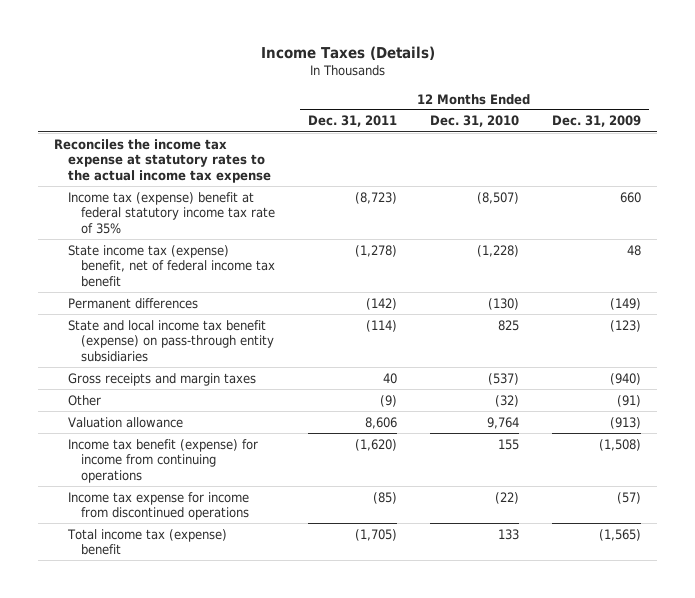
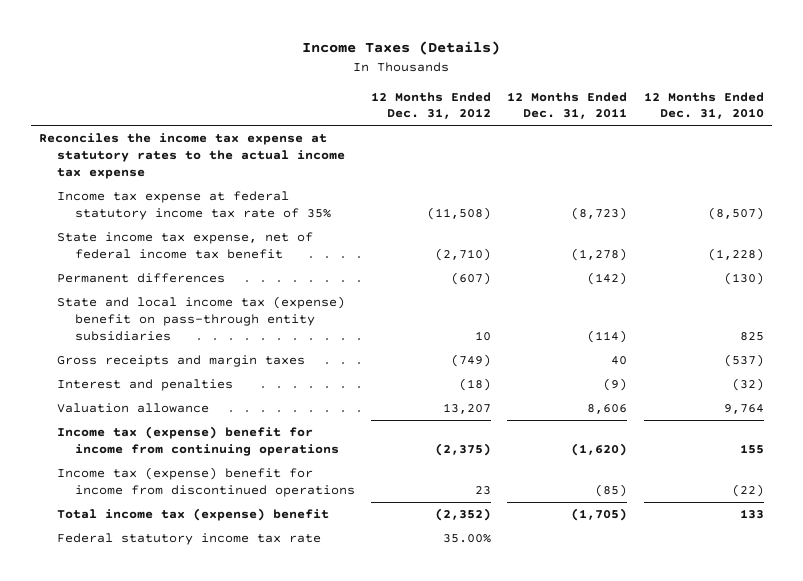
[551,115,641,128] Dec. 31, 2009 -> none
none -> [370,91,491,120] 12 Months Ended Dec. 31, 2012
[67,191,276,234] Income tax (expense) benefit at federal statutory income tax rate of 35% -> [57,191,331,220] Income tax expense at federal statutory income tax rate of 35%
[67,244,276,287] State income tax (expense) benefit, net of federal income tax benefit -> [57,232,314,259] State income tax expense, net of federal income tax benefit
[67,319,275,362] State and local income tax benefit (expense) on pass-through entity subsidiaries -> [57,296,346,341] State and local income tax (expense) benefit on pass-through entity subsidiaries
[67,394,101,406] Other -> [57,379,234,392] Interest and penalties
[67,438,258,483] Income tax benefit (expense) for income from continuing operations -> [57,426,339,456] Income tax (expense) benefit for income from continuing operations
[67,491,250,521] Income tax expense for income from discontinued operations -> [57,467,355,497] Income tax (expense) benefit for income from discontinued operations
none -> [57,533,322,546] Federal statutory income tax rate

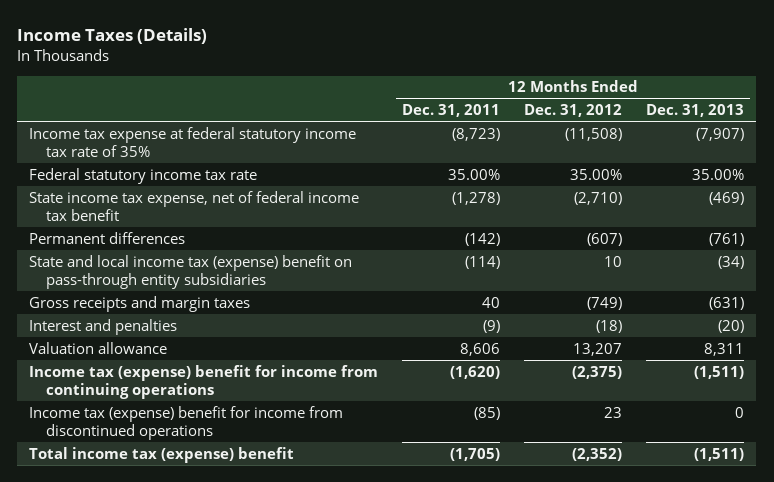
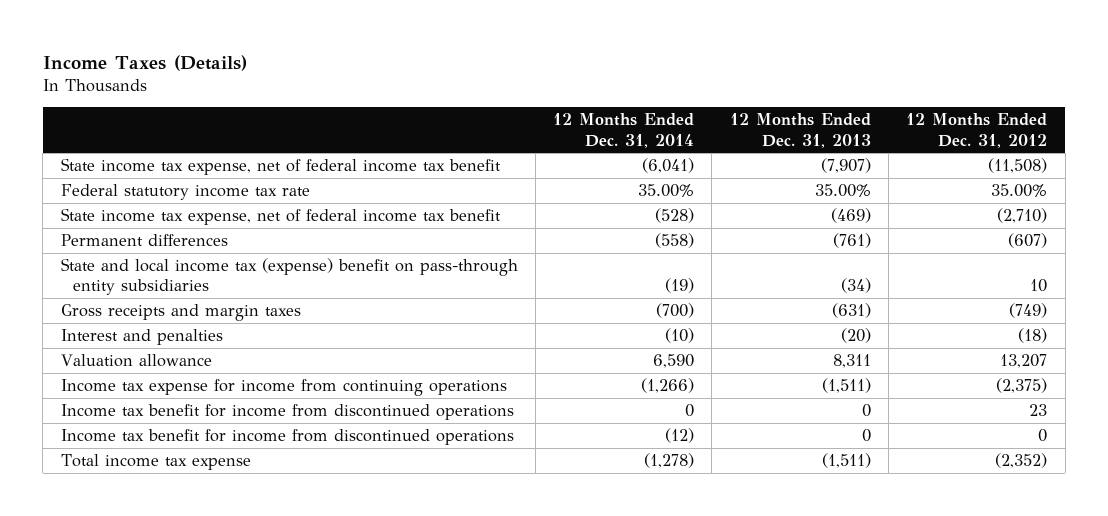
[402,104,501,118] Dec. 31, 2011 -> none
none -> [553,113,695,148] 12 Months Ended Dec. 31, 2014
[29,126,357,157] Income tax expense at federal statutory income tax rate of 35% -> [60,158,501,176] State income tax expense, net of federal income tax benefit
[29,364,379,399] Income tax (expense) benefit for income from continuing operations -> [60,379,507,397] Income tax expense for income from continuing operations
[29,405,344,440] Income tax (expense) benefit for income from discontinued operations -> [60,404,514,421] Income tax benefit for income from discontinued operations
none -> [60,429,514,446] Income tax benefit for income from discontinued operations
[29,446,295,463] Total income tax (expense) benefit -> [60,454,251,471] Total income tax expense

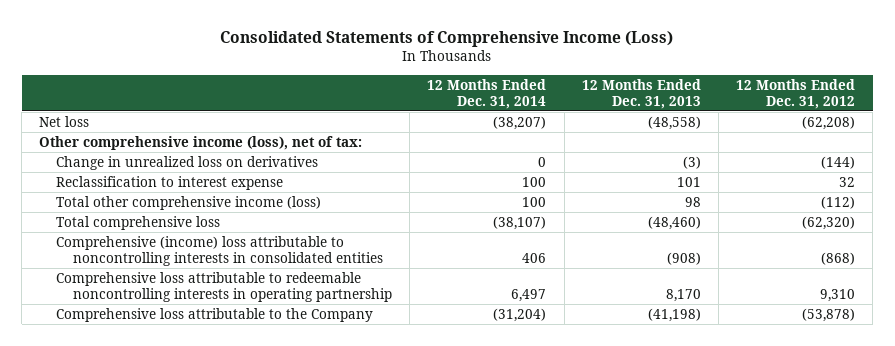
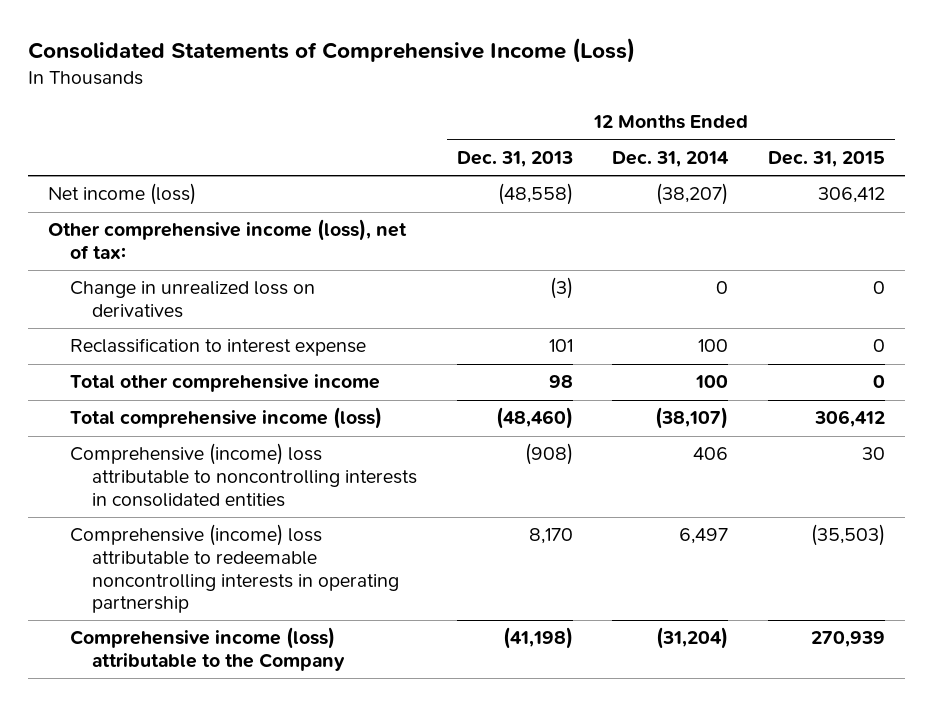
[736,78,856,109] 12 Months Ended Dec. 31, 2012 -> none
none -> [768,150,886,167] Dec. 31, 2015
[39,115,90,127] Net loss -> [47,183,196,206] Net income (loss)
[56,195,322,210] Total other comprehensive income (loss) -> [70,374,381,393] Total other comprehensive income
[56,215,221,230] Total comprehensive loss -> [70,407,383,430] Total comprehensive income (loss)
[56,271,392,302] Comprehensive loss attributable to redeemable noncontrolling interests in operating partnership -> [70,524,400,614] Comprehensive (income) loss attributable to redeemable noncontrolling interests in operating partnership
[56,307,374,322] Comprehensive loss attributable to the Company -> [70,627,346,671] Comprehensive income (loss) attributable to the Company

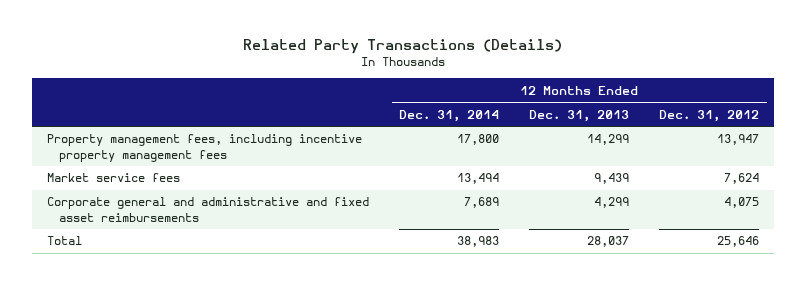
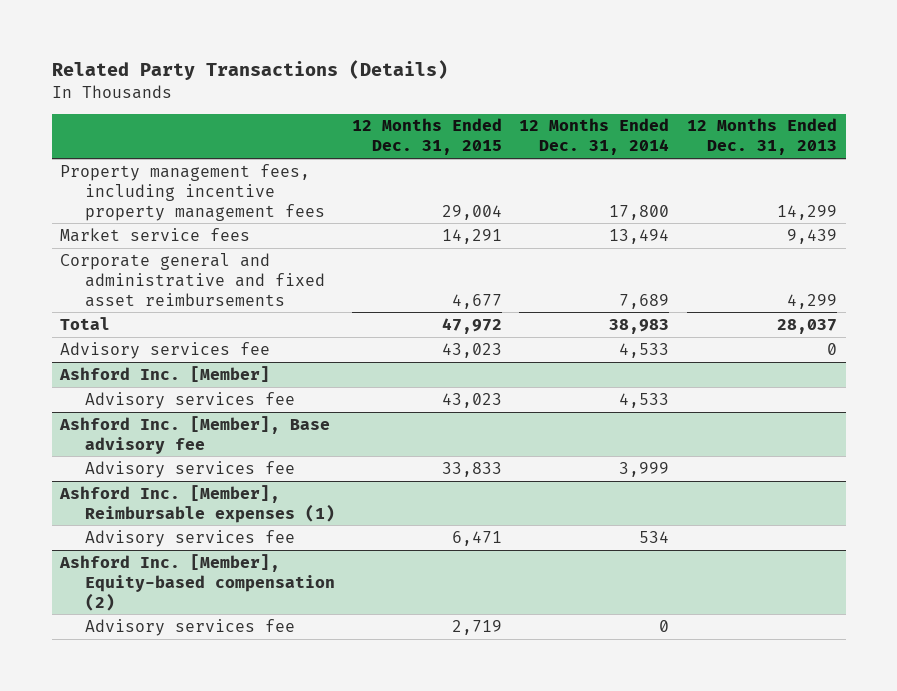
[659,109,760,122] Dec. 31, 2012 -> none
none -> [352,118,503,156] 12 Months Ended Dec. 31, 2015
none -> [60,341,271,359] Advisory services fee
none -> [59,365,271,382] Ashford Inc. [Member]
none -> [84,391,295,409] Advisory services fee
none -> [59,415,331,454] Ashford Inc. [Member], Base advisory fee
none -> [84,460,295,478] Advisory services fee
none -> [59,484,335,523] Ashford Inc. [Member], Reimbursable expenses (1)
none -> [84,529,295,547] Advisory services fee
none -> [59,553,335,611] Ashford Inc. [Member], Equity-based compensation (2)
none -> [84,618,295,636] Advisory services fee

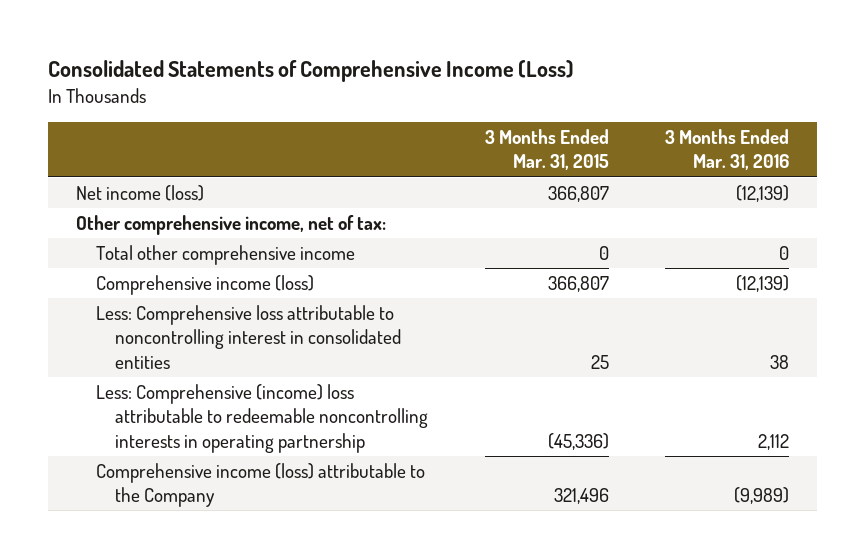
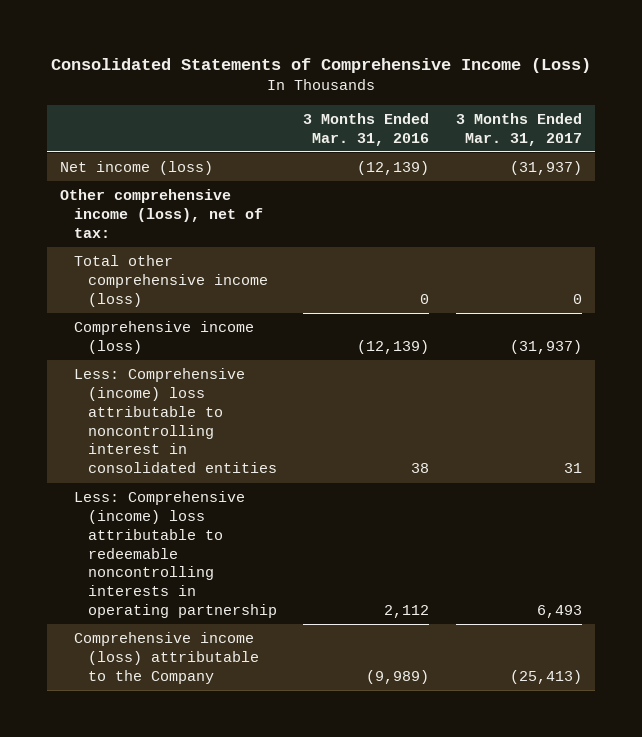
[484,129,609,171] 3 Months Ended Mar. 31, 2015 -> none
none -> [456,112,583,146] 3 Months Ended Mar. 31, 2017
[76,214,387,235] Other comprehensive income, net of tax: -> [60,188,263,238] Other comprehensive income (loss), net of tax:
[95,244,355,265] Total other comprehensive income -> [73,254,268,307] Total other comprehensive income (loss)
[95,304,402,369] Less: Comprehensive loss attributable to noncontrolling interest in consolidated entities -> [73,367,277,474] Less: Comprehensive (income) loss attributable to noncontrolling interest in consolidated entities

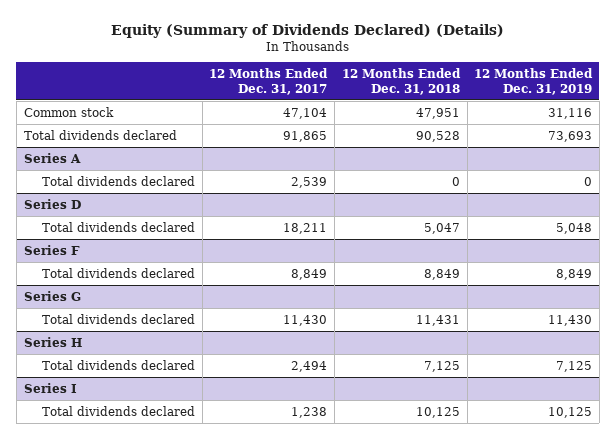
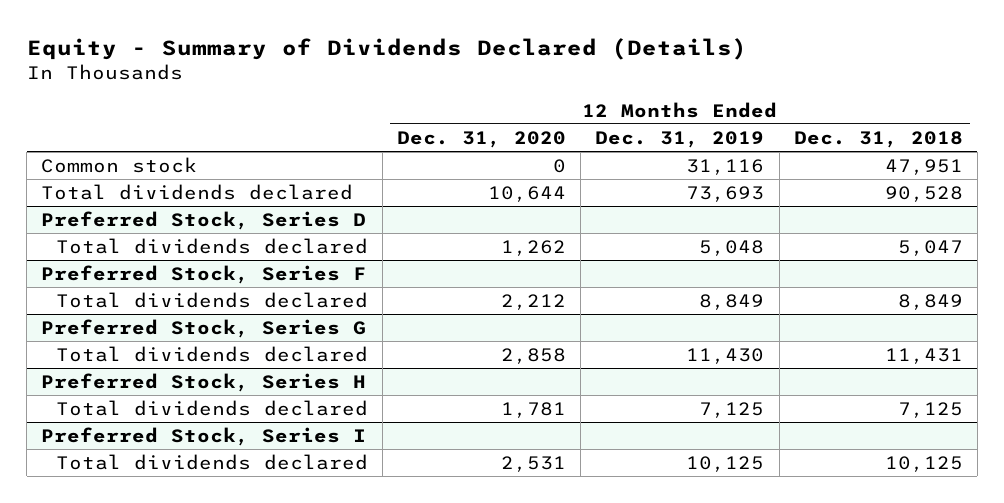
[110,23,504,38] Equity (Summary of Dividends Declared) (Details) -> [26,37,747,60] Equity - Summary of Dividends Declared (Details)
[209,68,329,95] 12 Months Ended Dec. 31, 2017 -> none
none -> [397,130,567,148] Dec. 31, 2020
[23,153,81,164] Series A -> none
[42,176,196,187] Total dividends declared -> none
[23,199,81,210] Series D -> [41,210,367,230] Preferred Stock, Series D
[23,245,80,256] Series F -> [41,264,367,284] Preferred Stock, Series F
[23,291,81,302] Series G -> [41,318,367,338] Preferred Stock, Series G
[23,337,82,348] Series H -> [41,372,367,392] Preferred Stock, Series H
[23,383,77,394] Series I -> [41,426,367,446] Preferred Stock, Series I

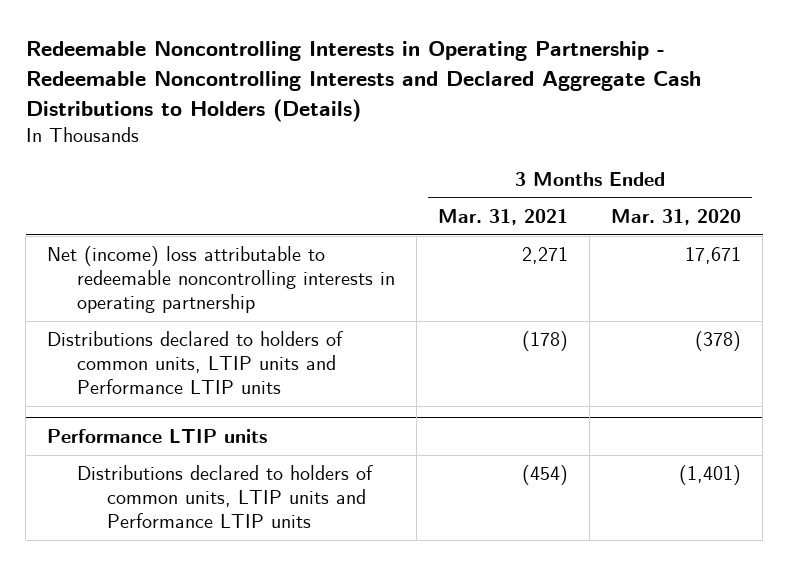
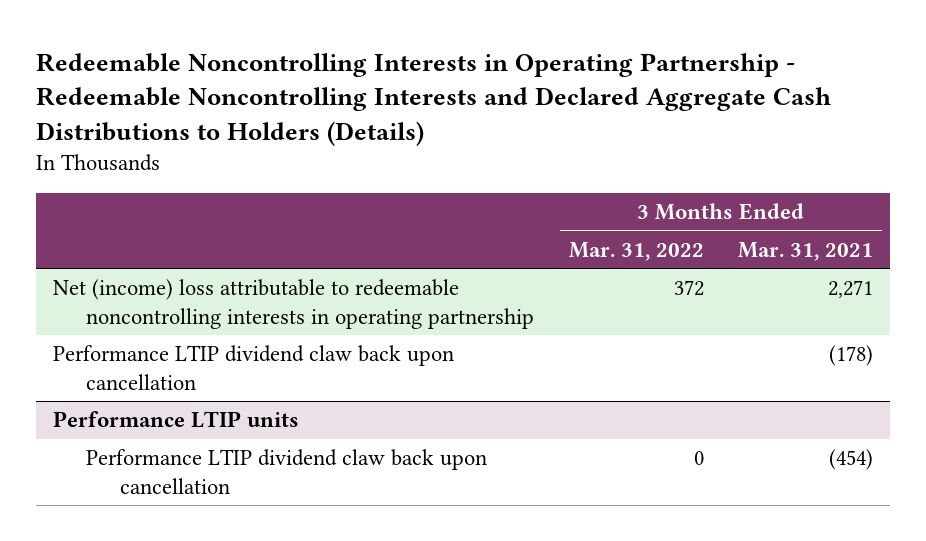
[611,209,742,226] Mar. 31, 2020 -> none
none -> [568,241,704,261] Mar. 31, 2022
[47,331,344,395] Distributions declared to holders of common units, LTIP units and Performance LTIP units -> [52,345,454,390] Performance LTIP dividend claw back upon cancellation
[77,465,374,529] Distributions declared to holders of common units, LTIP units and Performance LTIP units -> [86,449,488,494] Performance LTIP dividend claw back upon cancellation

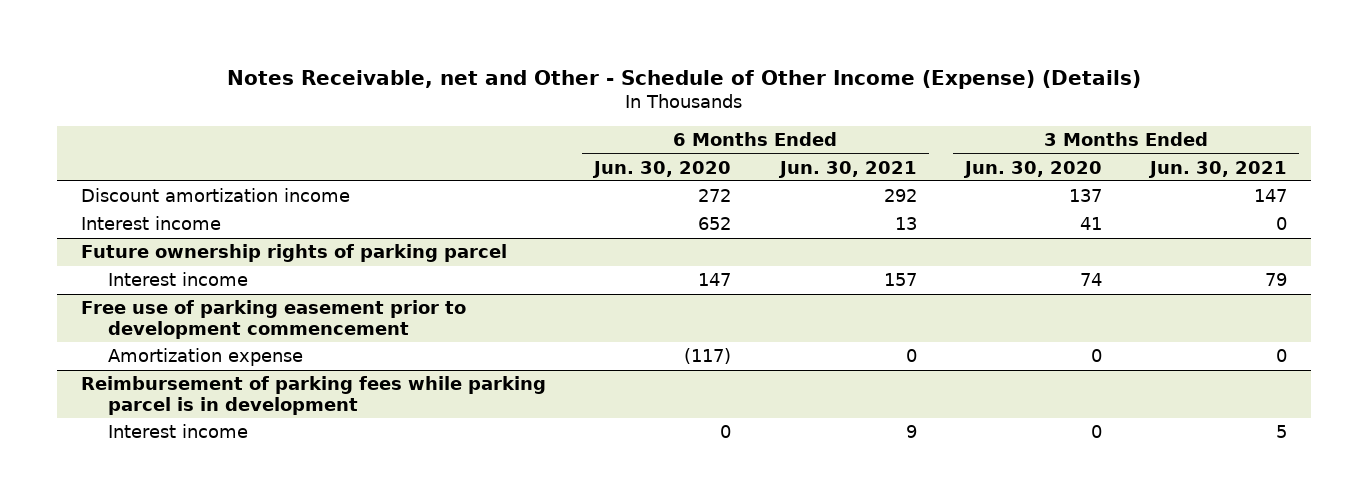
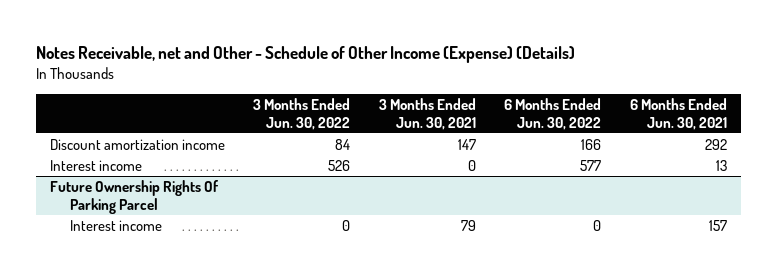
[592,160,732,178] Jun. 30, 2020 -> none
[962,160,1102,178] Jun. 30, 2020 -> none
none -> [253,98,351,130] 3 Months Ended Jun. 30, 2022
none -> [504,98,602,130] 6 Months Ended Jun. 30, 2022
[81,244,508,263] Future ownership rights of parking parcel -> [50,180,220,214] Future Ownership Rights Of Parking Parcel
[81,300,467,339] Free use of parking easement prior to development commencement -> none
[108,348,304,367] Amortization expense -> none
[81,376,547,415] Reimbursement of parking fees while parking parcel is in development -> none
[108,424,249,439] Interest income -> none

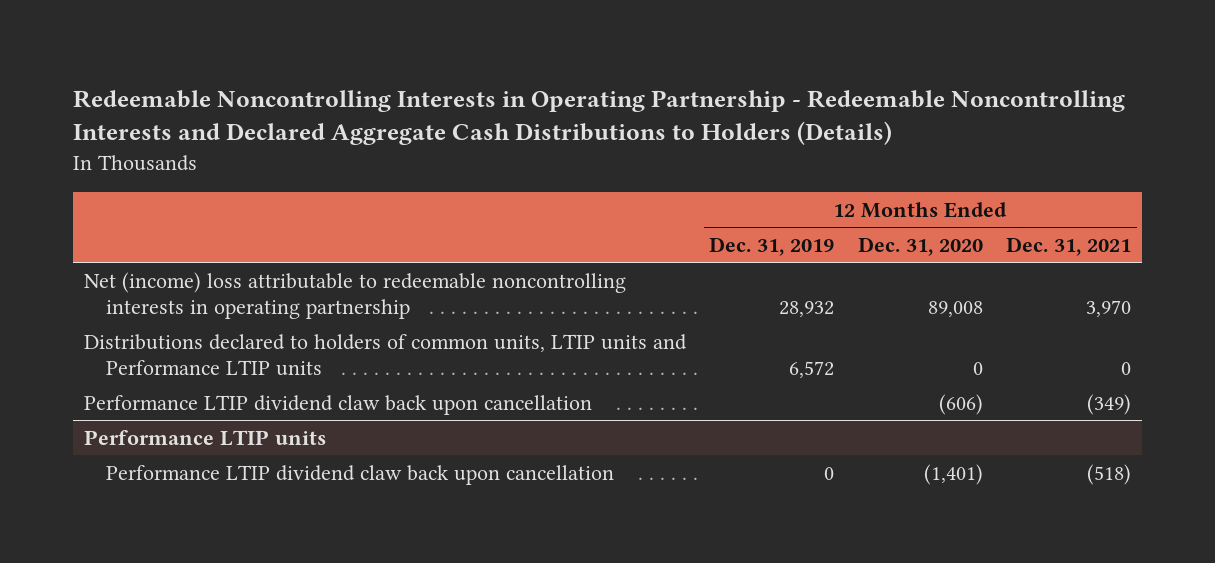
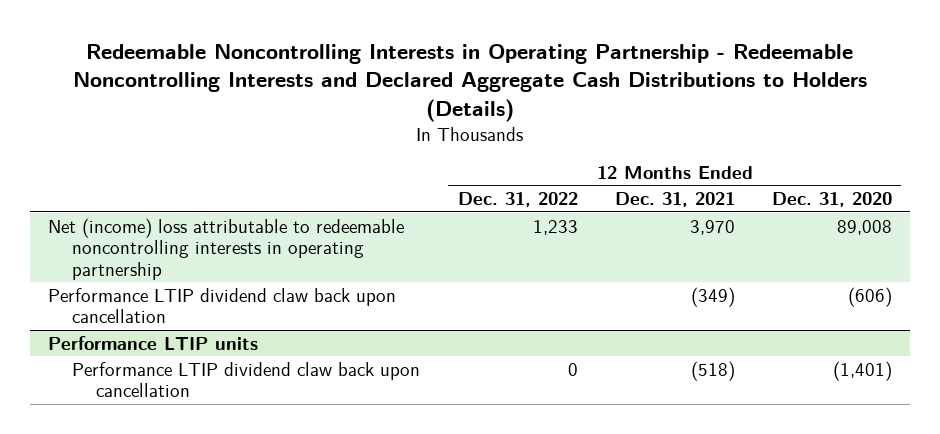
[709,236,835,256] Dec. 31, 2019 -> none
none -> [457,192,578,208] Dec. 31, 2022
[84,333,688,376] Distributions declared to holders of common units, LTIP units and Performance LTIP units -> none

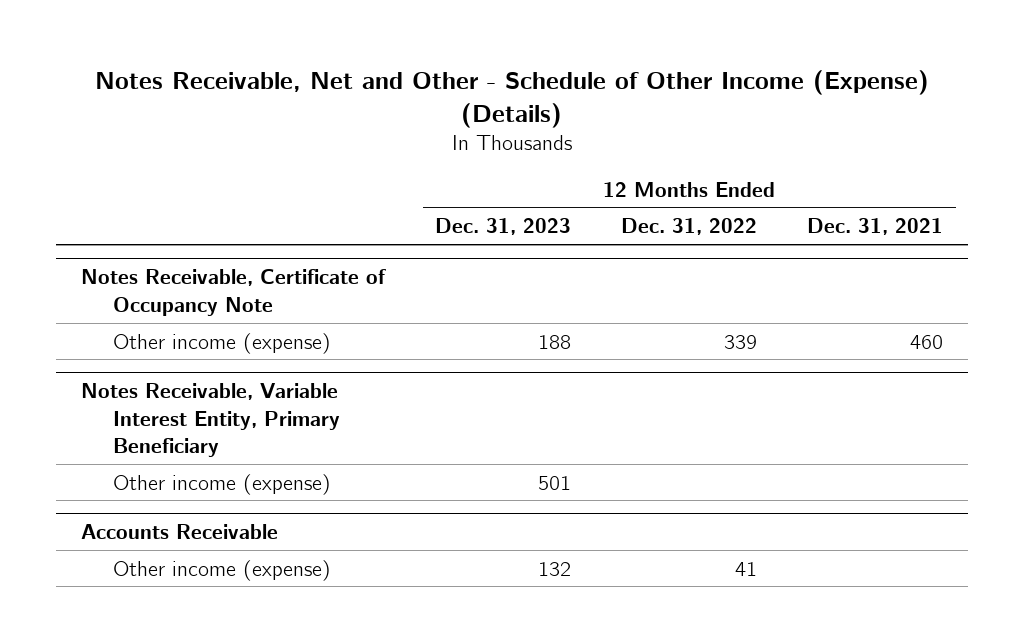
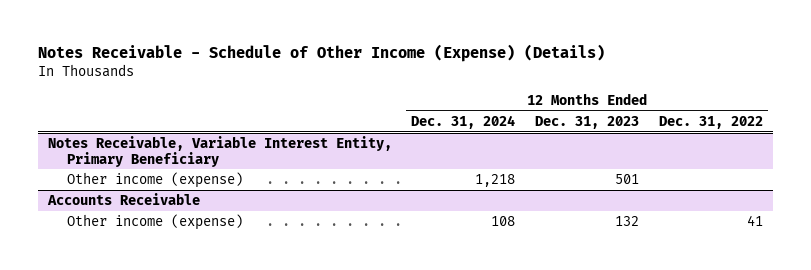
[95,69,930,128] Notes Receivable, Net and Other - Schedule of Other Income (Expense) (Details) -> [37,44,605,63] Notes Receivable - Schedule of Other Income (Expense) (Details)
[807,218,944,236] Dec. 31, 2021 -> none
none -> [411,114,516,129] Dec. 31, 2024
[81,269,387,316] Notes Receivable, Certificate of Occupancy Note -> none
[112,332,331,354] Other income (expense) -> none

